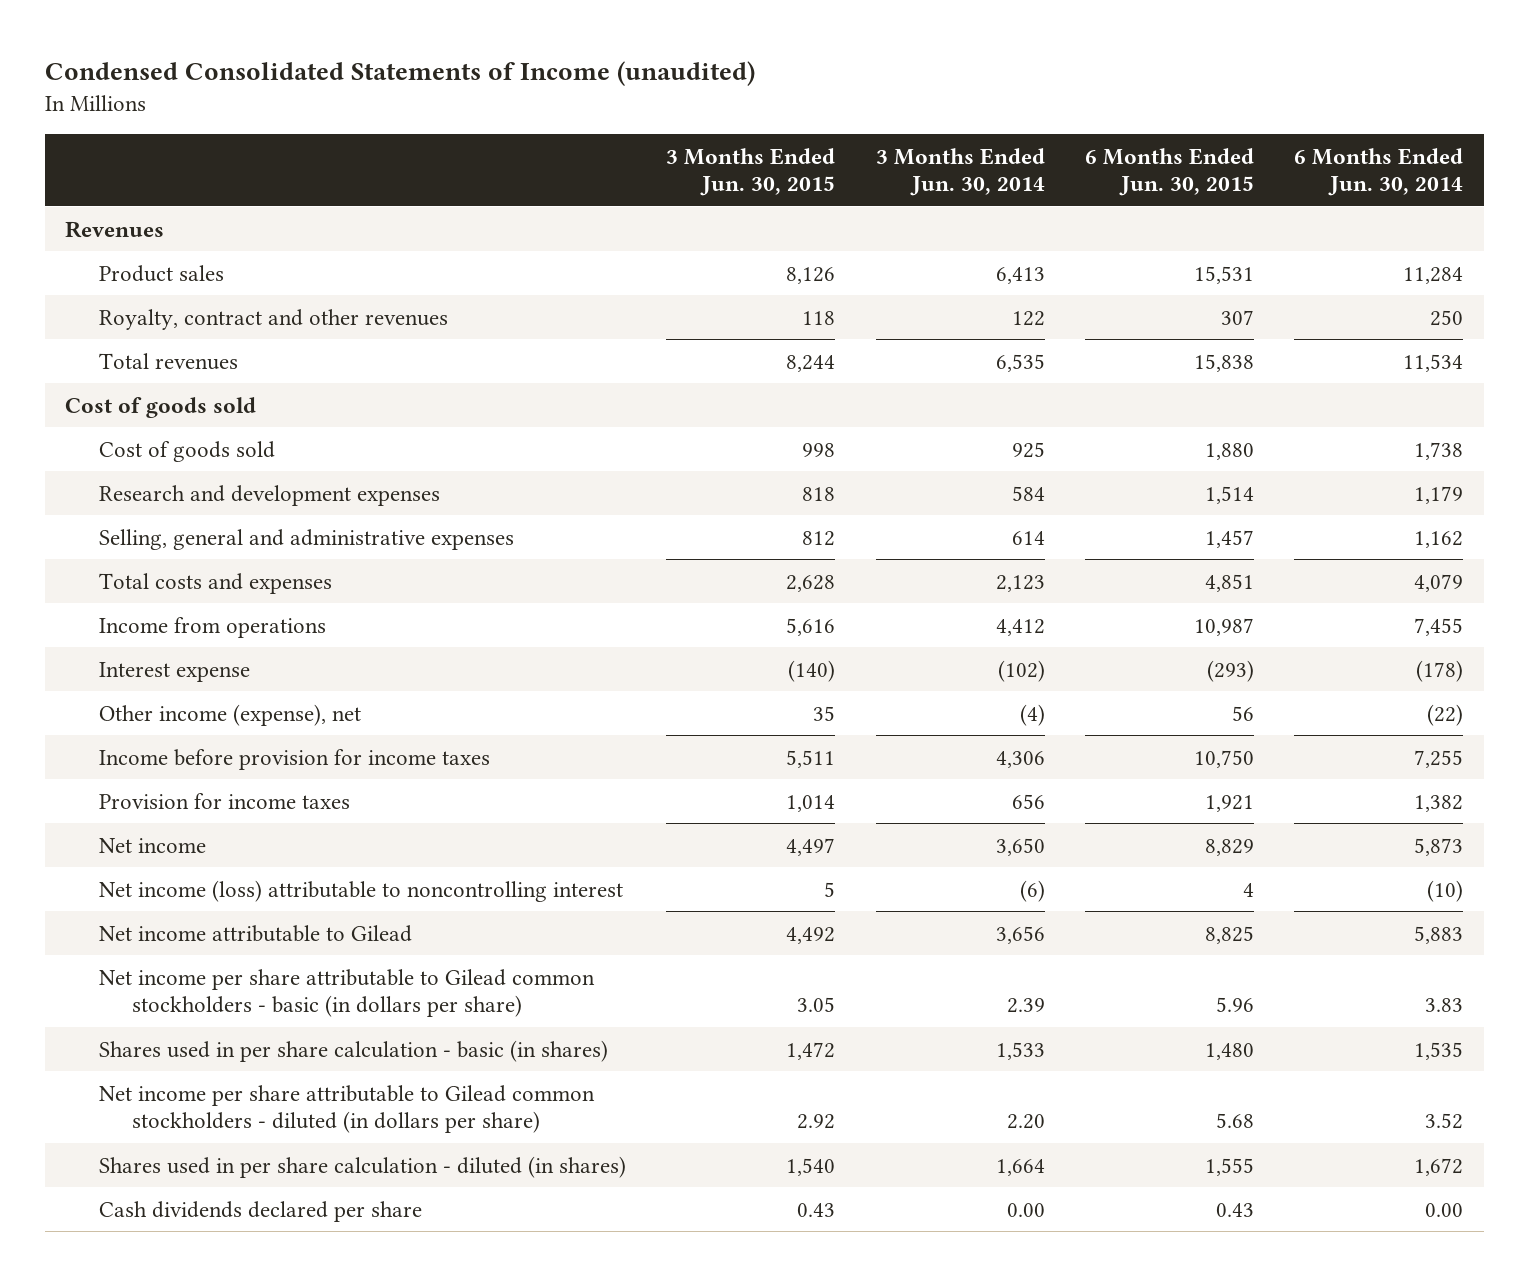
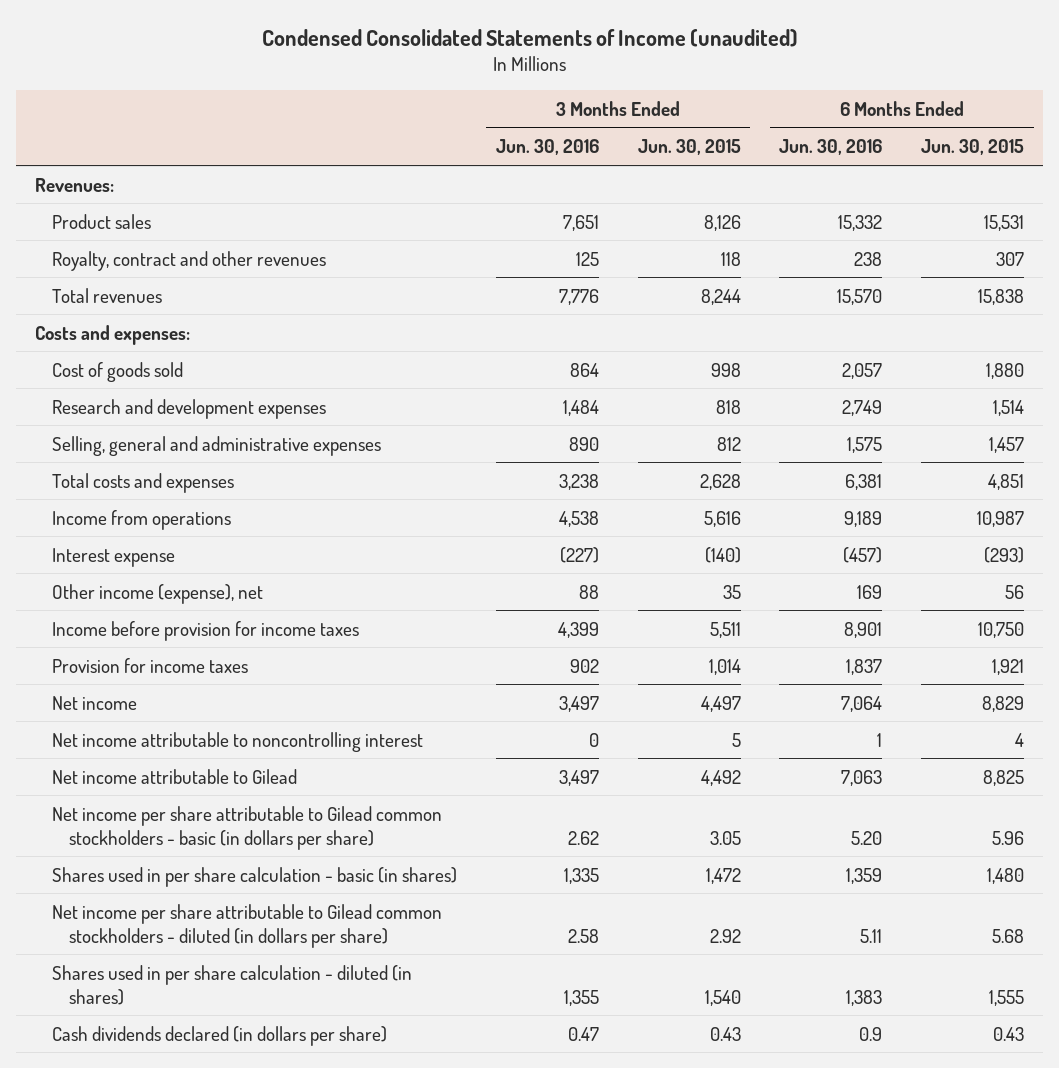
[875,147,1045,196] 3 Months Ended Jun. 30, 2014 -> none
[1294,147,1464,196] 6 Months Ended Jun. 30, 2014 -> none
none -> [495,139,599,156] Jun. 30, 2016
none -> [779,139,883,156] Jun. 30, 2016
[64,220,164,238] Revenues -> [35,177,115,192] Revenues:
[64,396,256,418] Cost of goods sold -> [35,324,191,345] Costs and expenses:
[98,879,623,902] Net income (loss) attributable to noncontrolling interest -> [52,731,424,752] Net income attributable to noncontrolling interest
[98,1200,422,1222] Cash dividends declared per share -> [52,1025,388,1046] Cash dividends declared (in dollars per share)

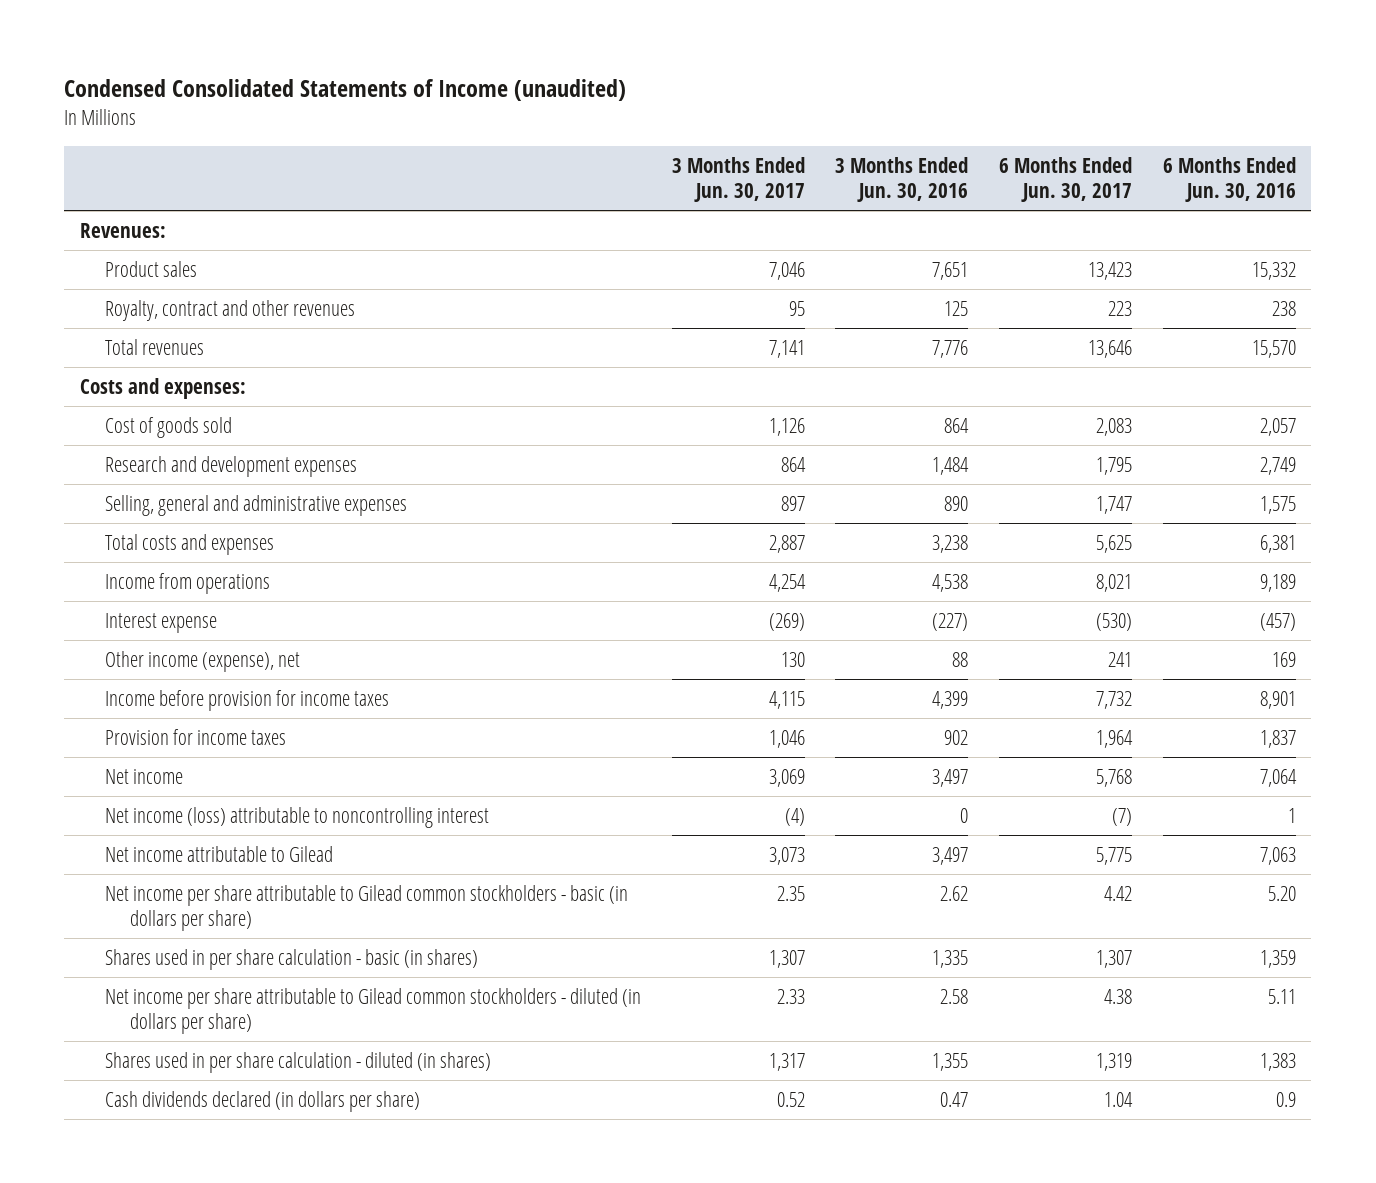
[637,139,741,156] Jun. 30, 2015 -> none
[920,139,1024,156] Jun. 30, 2015 -> none
none -> [671,157,805,202] 3 Months Ended Jun. 30, 2017
none -> [999,157,1133,202] 6 Months Ended Jun. 30, 2017
[52,731,424,752] Net income attributable to noncontrolling interest -> [104,807,489,829] Net income (loss) attributable to noncontrolling interest

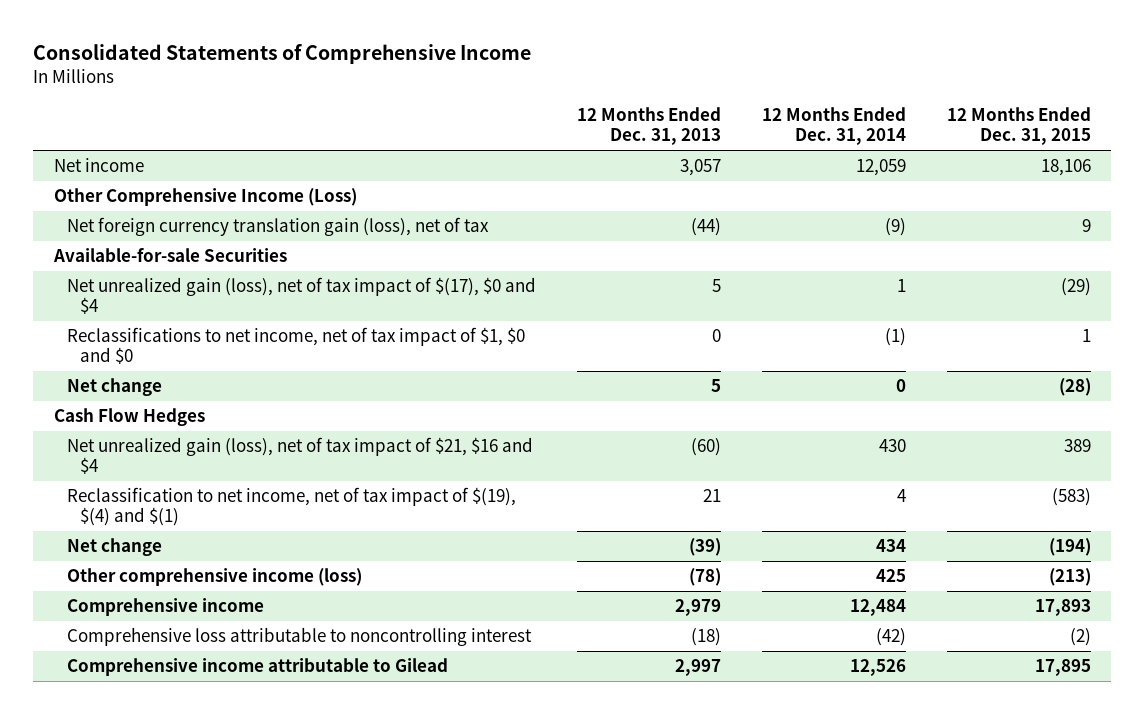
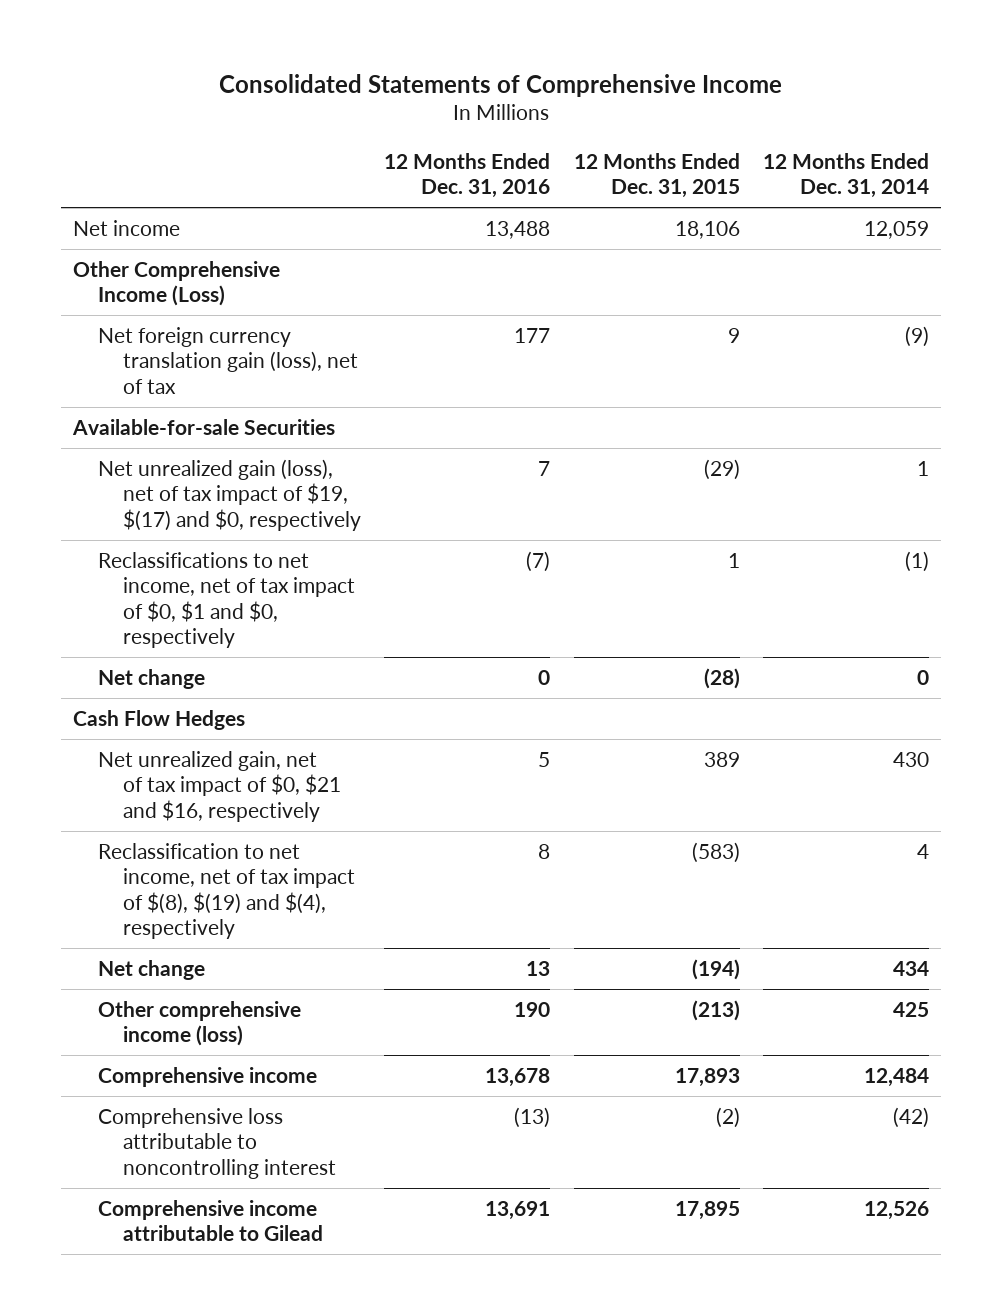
[576,107,721,146] 12 Months Ended Dec. 31, 2013 -> none
none -> [384,152,551,199] 12 Months Ended Dec. 31, 2016
[67,277,537,315] Net unrealized gain (loss), net of tax impact of $(17), $0 and $4 -> [97,458,361,531] Net unrealized gain (loss), net of tax impact of $19, $(17) and $0, respectively
[67,327,526,365] Reclassifications to net income, net of tax impact of $1, $0 and $0 -> [97,551,355,649] Reclassifications to net income, net of tax impact of $0, $1 and $0, respectively
[67,437,534,475] Net unrealized gain (loss), net of tax impact of $21, $16 and $4 -> [97,750,341,822] Net unrealized gain, net of tax impact of $0, $21 and $16, respectively
[67,487,517,527] Reclassification to net income, net of tax impact of $(19), $(4) and $(1) -> [97,842,355,940] Reclassification to net income, net of tax impact of $(8), $(19) and $(4), respectively

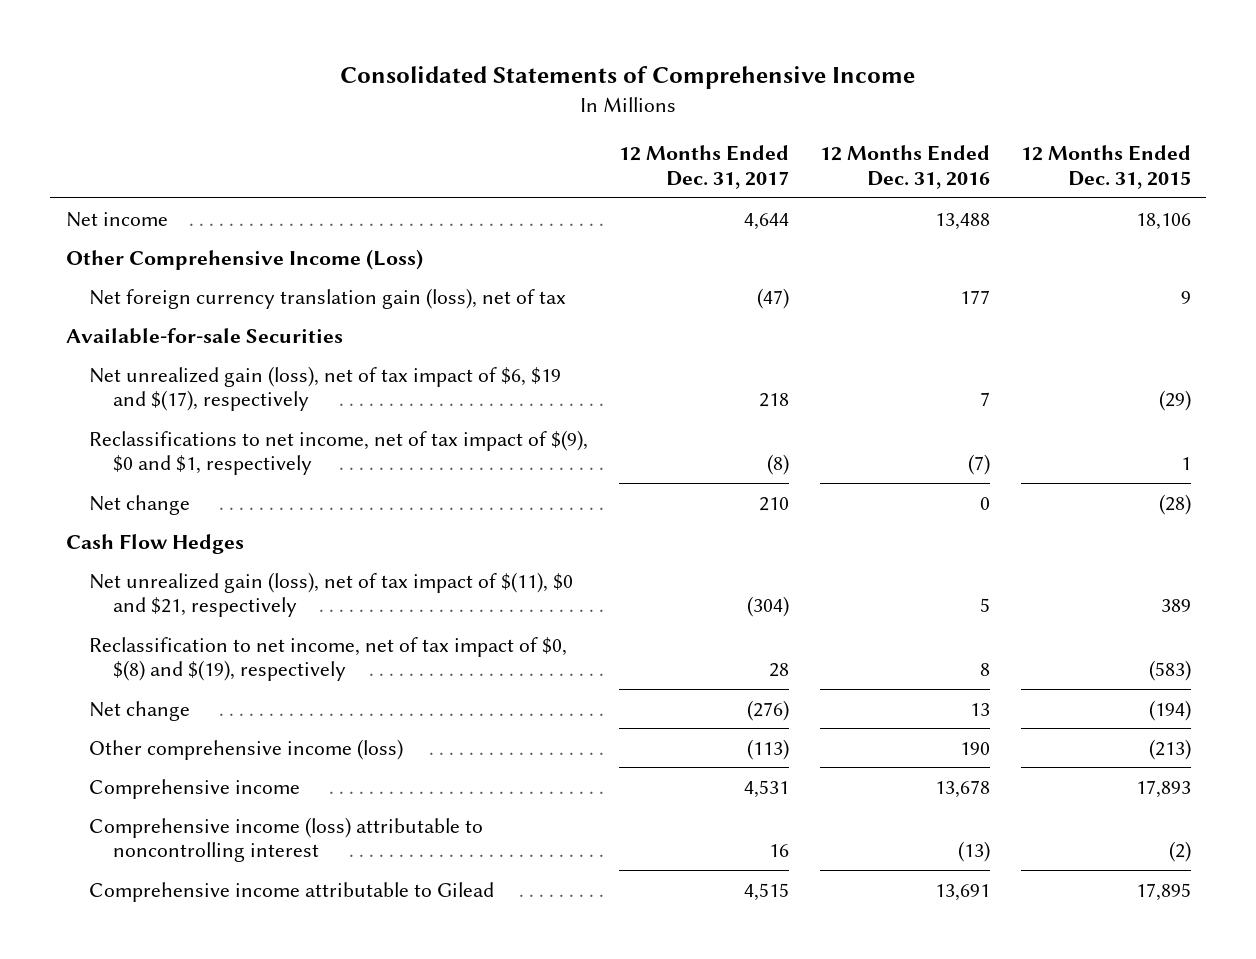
[763,152,930,199] 12 Months Ended Dec. 31, 2014 -> none
none -> [619,145,790,189] 12 Months Ended Dec. 31, 2017
[97,458,361,531] Net unrealized gain (loss), net of tax impact of $19, $(17) and $0, respectively -> [89,365,562,412] Net unrealized gain (loss), net of tax impact of $6, $19 and $(17), respectively
[97,551,355,649] Reclassifications to net income, net of tax impact of $0, $1 and $0, respectively -> [89,429,589,476] Reclassifications to net income, net of tax impact of $(9), $0 and $1, respectively
[97,750,341,822] Net unrealized gain, net of tax impact of $0, $21 and $16, respectively -> [89,571,574,618] Net unrealized gain (loss), net of tax impact of $(11), $0 and $21, respectively
[97,842,355,940] Reclassification to net income, net of tax impact of $(8), $(19) and $(4), respectively -> [89,636,568,682] Reclassification to net income, net of tax impact of $0, $(8) and $(19), respectively
[97,1107,336,1179] Comprehensive loss attributable to noncontrolling interest -> [89,816,484,863] Comprehensive income (loss) attributable to noncontrolling interest

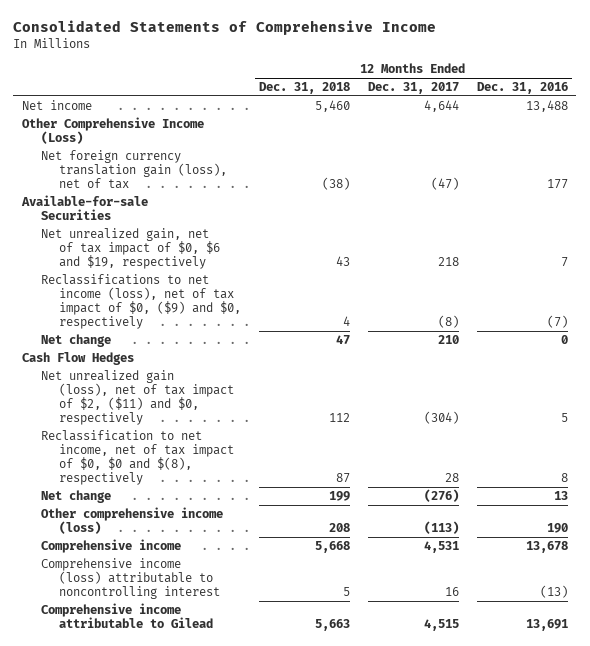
[1020,145,1191,189] 12 Months Ended Dec. 31, 2015 -> none
none -> [259,82,351,95] Dec. 31, 2018
[89,365,562,412] Net unrealized gain (loss), net of tax impact of $6, $19 and $(17), respectively -> [40,228,221,270] Net unrealized gain, net of tax impact of $0, $6 and $19, respectively
[89,429,589,476] Reclassifications to net income, net of tax impact of $(9), $0 and $1, respectively -> [40,274,242,330] Reclassifications to net income (loss), net of tax impact of $0, ($9) and $0, respectively
[89,571,574,618] Net unrealized gain (loss), net of tax impact of $(11), $0 and $21, respectively -> [40,370,235,426] Net unrealized gain (loss), net of tax impact of $2, ($11) and $0, respectively
[89,636,568,682] Reclassification to net income, net of tax impact of $0, $(8) and $(19), respectively -> [40,430,235,486] Reclassification to net income, net of tax impact of $0, $0 and $(8), respectively

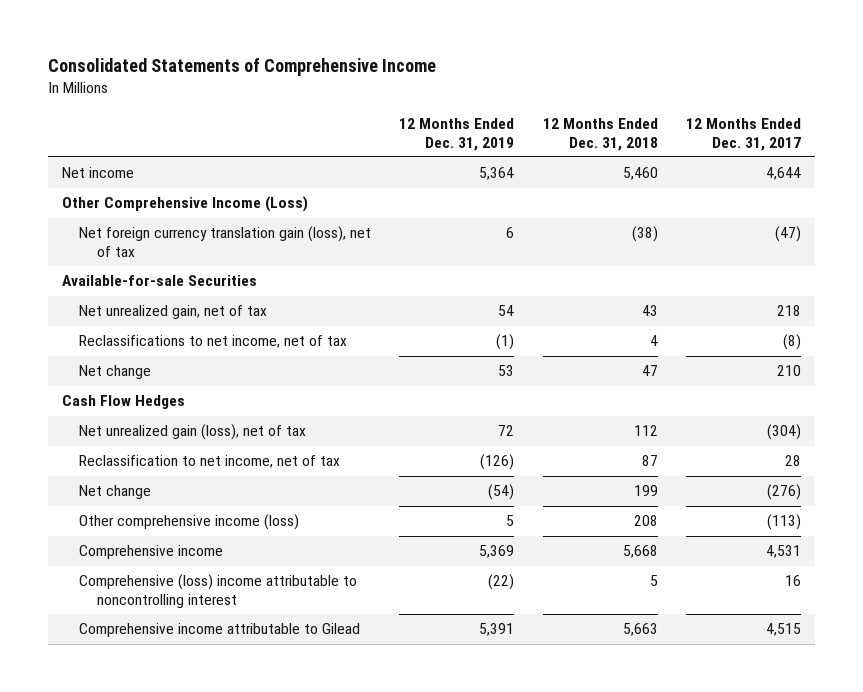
[476,82,568,95] Dec. 31, 2016 -> none
none -> [399,118,515,151] 12 Months Ended Dec. 31, 2019
[40,228,221,270] Net unrealized gain, net of tax impact of $0, $6 and $19, respectively -> [79,305,268,320] Net unrealized gain, net of tax
[40,274,242,330] Reclassifications to net income (loss), net of tax impact of $0, ($9) and $0, respectively -> [79,335,348,349] Reclassifications to net income, net of tax
[40,370,235,426] Net unrealized gain (loss), net of tax impact of $2, ($11) and $0, respectively -> [79,424,307,441] Net unrealized gain (loss), net of tax
[40,430,235,486] Reclassification to net income, net of tax impact of $0, $0 and $(8), respectively -> [79,455,341,469] Reclassification to net income, net of tax
[40,558,221,600] Comprehensive income (loss) attributable to noncontrolling interest -> [79,574,358,608] Comprehensive (loss) income attributable to noncontrolling interest

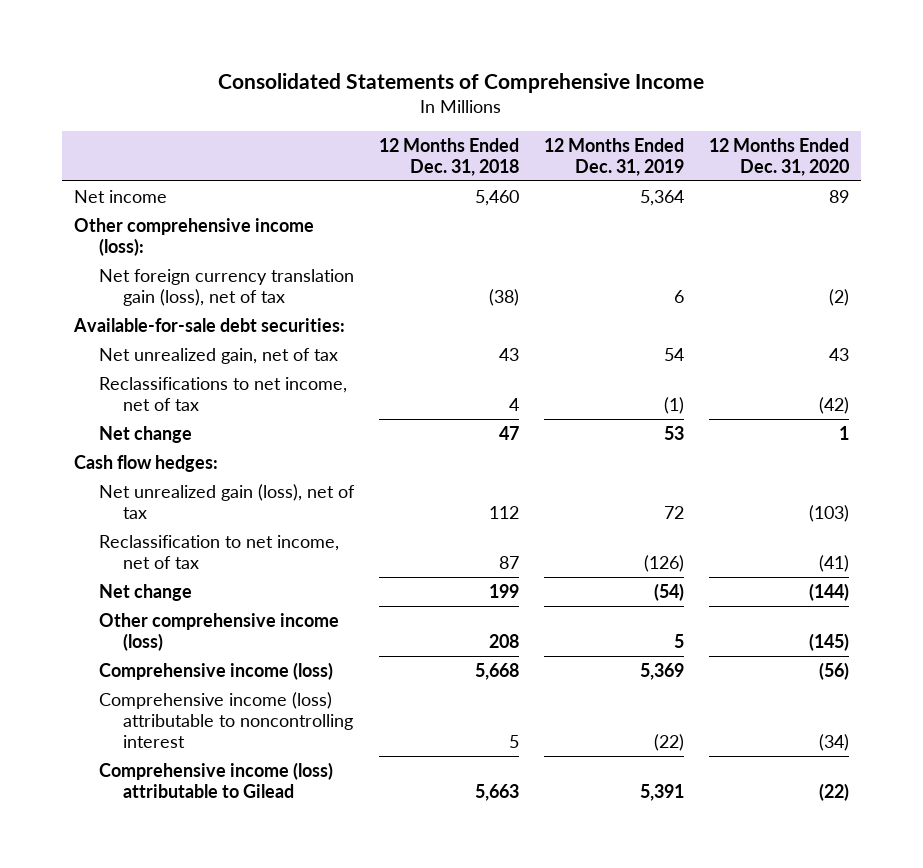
[685,118,801,151] 12 Months Ended Dec. 31, 2017 -> none
none -> [708,137,849,176] 12 Months Ended Dec. 31, 2020
[62,196,309,213] Other Comprehensive Income (Loss) -> [74,217,315,256] Other comprehensive income (loss):
[62,275,258,287] Available-for-sale Securities -> [73,317,346,332] Available-for-sale debt securities:
[62,395,186,410] Cash Flow Hedges -> [74,454,219,472] Cash flow hedges:
[79,545,224,560] Comprehensive income -> [98,661,333,680] Comprehensive income (loss)
[79,574,358,608] Comprehensive (loss) income attributable to noncontrolling interest -> [98,691,353,748] Comprehensive income (loss) attributable to noncontrolling interest
[79,623,361,638] Comprehensive income attributable to Gilead -> [98,761,333,798] Comprehensive income (loss) attributable to Gilead

